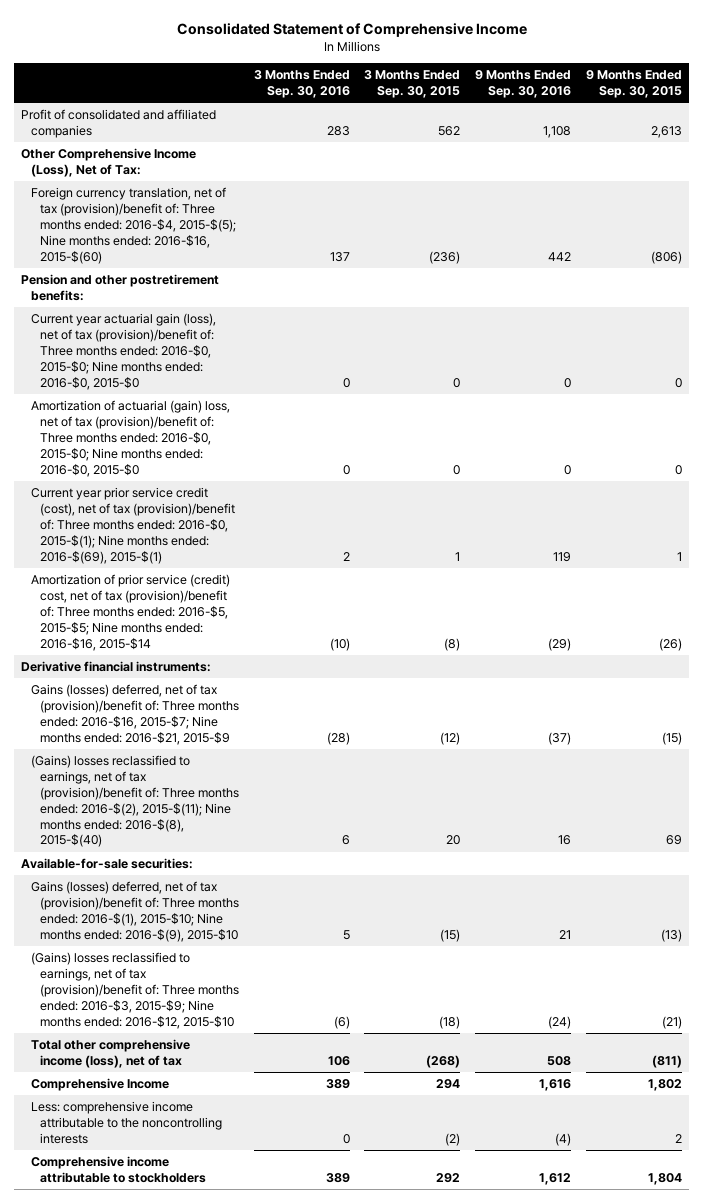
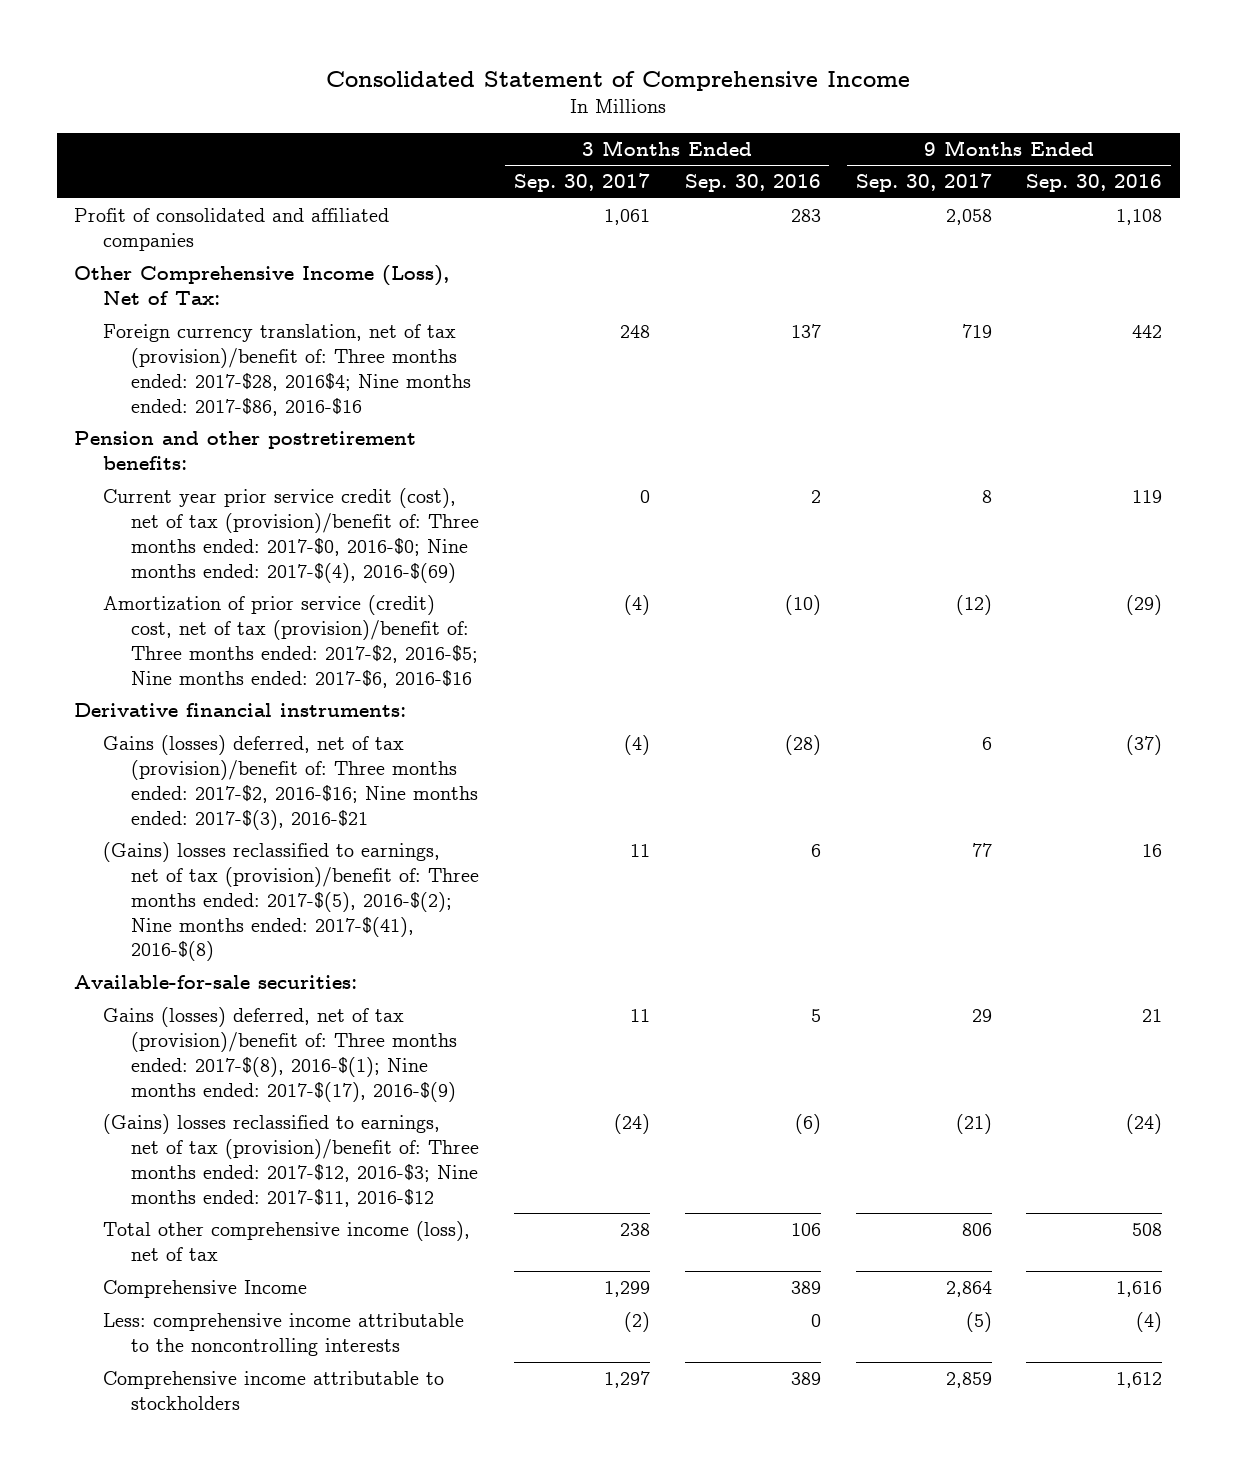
[364,70,461,99] 3 Months Ended Sep. 30, 2015 -> none
[585,70,682,99] 9 Months Ended Sep. 30, 2015 -> none
none -> [513,173,650,193] Sep. 30, 2017
none -> [855,173,992,193] Sep. 30, 2017
[30,187,237,264] Foreign currency translation, net of tax (provision)/benefit of: Three months ended: 2016-$4, 2015-$(5); Nine months ended: 2016-$16, 2015-$(60) -> [102,324,472,416] Foreign currency translation, net of tax (provision)/benefit of: Three months ended: 2017-$28, 2016$4; Nine months ended: 2017-$86, 2016-$16
[30,313,216,390] Current year actuarial gain (loss), net of tax (provision)/benefit of: Three months ended: 2016-$0, 2015-$0; Nine months ended: 2016-$0, 2015-$0 -> none
[30,400,230,477] Amortization of actuarial (gain) loss, net of tax (provision)/benefit of: Three months ended: 2016-$0, 2015-$0; Nine months ended: 2016-$0, 2015-$0 -> none
[30,487,236,564] Current year prior service credit (cost), net of tax (provision)/benefit of: Three months ended: 2016-$0, 2015-$(1); Nine months ended: 2016-$(69), 2015-$(1) -> [102,488,480,583] Current year prior service credit (cost), net of tax (provision)/benefit of: Three months ended: 2017-$0, 2016-$0; Nine months ended: 2017-$(4), 2016-$(69)
[30,574,230,651] Amortization of prior service (credit) cost, net of tax (provision)/benefit of: Three months ended: 2016-$5, 2015-$5; Nine months ended: 2016-$16, 2015-$14 -> [102,595,479,688] Amortization of prior service (credit) cost, net of tax (provision)/benefit of: Three months ended: 2017-$2, 2016-$5; Nine months ended: 2017-$6, 2016-$16
[30,684,240,745] Gains (losses) deferred, net of tax (provision)/benefit of: Three months ended: 2016-$16, 2015-$7; Nine months ended: 2016-$21, 2015-$9 -> [102,735,479,830] Gains (losses) deferred, net of tax (provision)/benefit of: Three months ended: 2017-$2, 2016-$16; Nine months ended: 2017-$(3), 2016-$21
[30,755,240,848] (Gains) losses reclassified to earnings, net of tax (provision)/benefit of: Three months ended: 2016-$(2), 2015-$(11); Nine months ended: 2016-$(8), 2015-$(40) -> [102,842,480,962] (Gains) losses reclassified to earnings, net of tax (provision)/benefit of: Three months ended: 2017-$(5), 2016-$(2); Nine months ended: 2017-$(41), 2016-$(8)
[30,881,240,942] Gains (losses) deferred, net of tax (provision)/benefit of: Three months ended: 2016-$(1), 2015-$10; Nine months ended: 2016-$(9), 2015-$10 -> [102,1007,458,1102] Gains (losses) deferred, net of tax (provision)/benefit of: Three months ended: 2017-$(8), 2016-$(1); Nine months ended: 2017-$(17), 2016-$(9)
[30,952,240,1029] (Gains) losses reclassified to earnings, net of tax (provision)/benefit of: Three months ended: 2016-$3, 2015-$9; Nine months ended: 2016-$12, 2015-$10 -> [102,1114,480,1207] (Gains) losses reclassified to earnings, net of tax (provision)/benefit of: Three months ended: 2017-$12, 2016-$3; Nine months ended: 2017-$11, 2016-$12

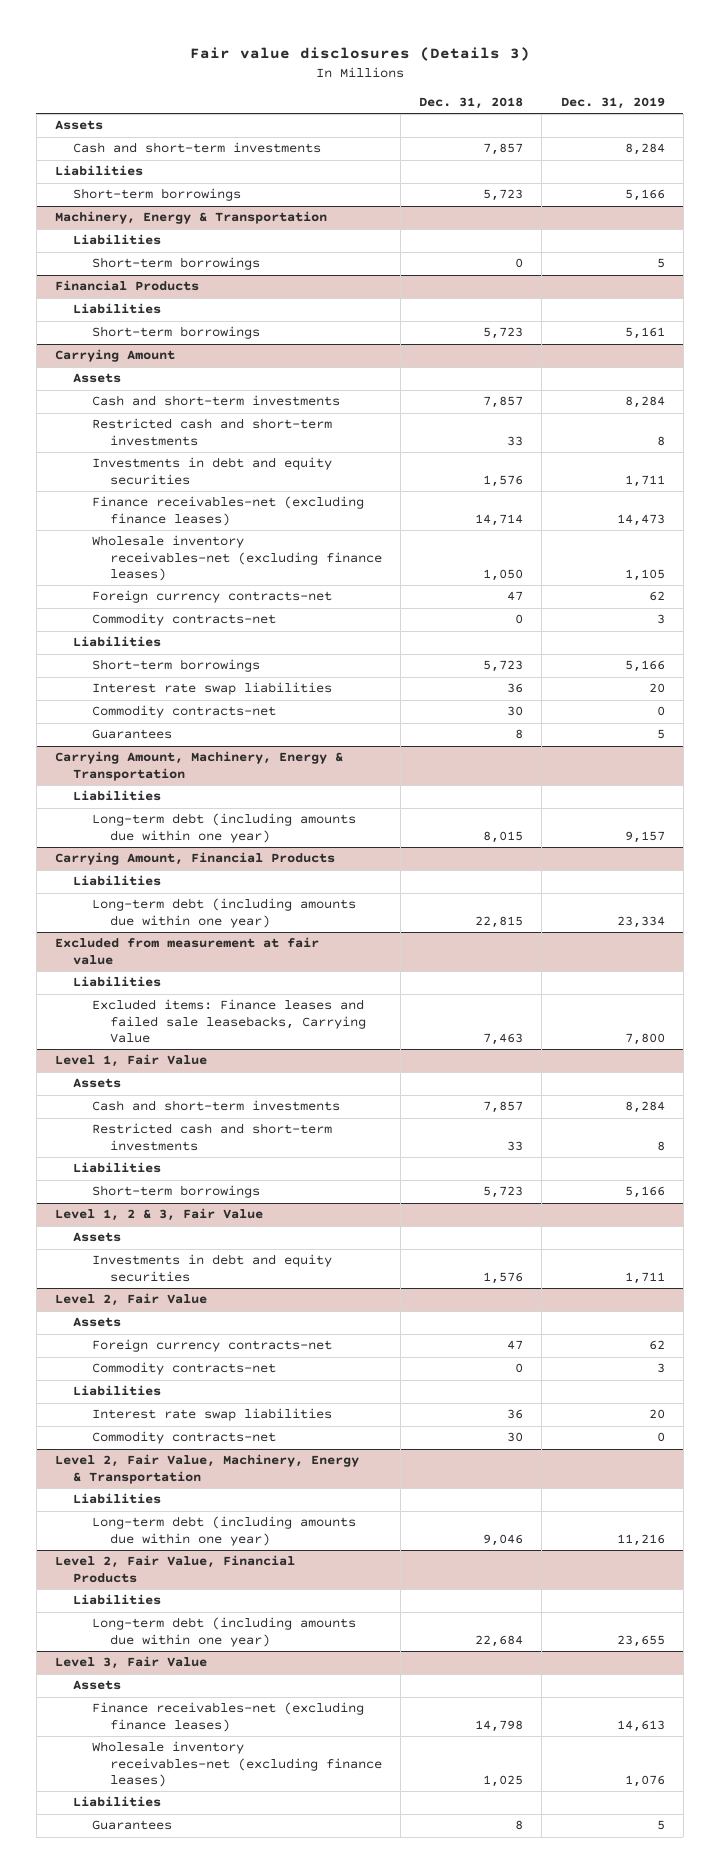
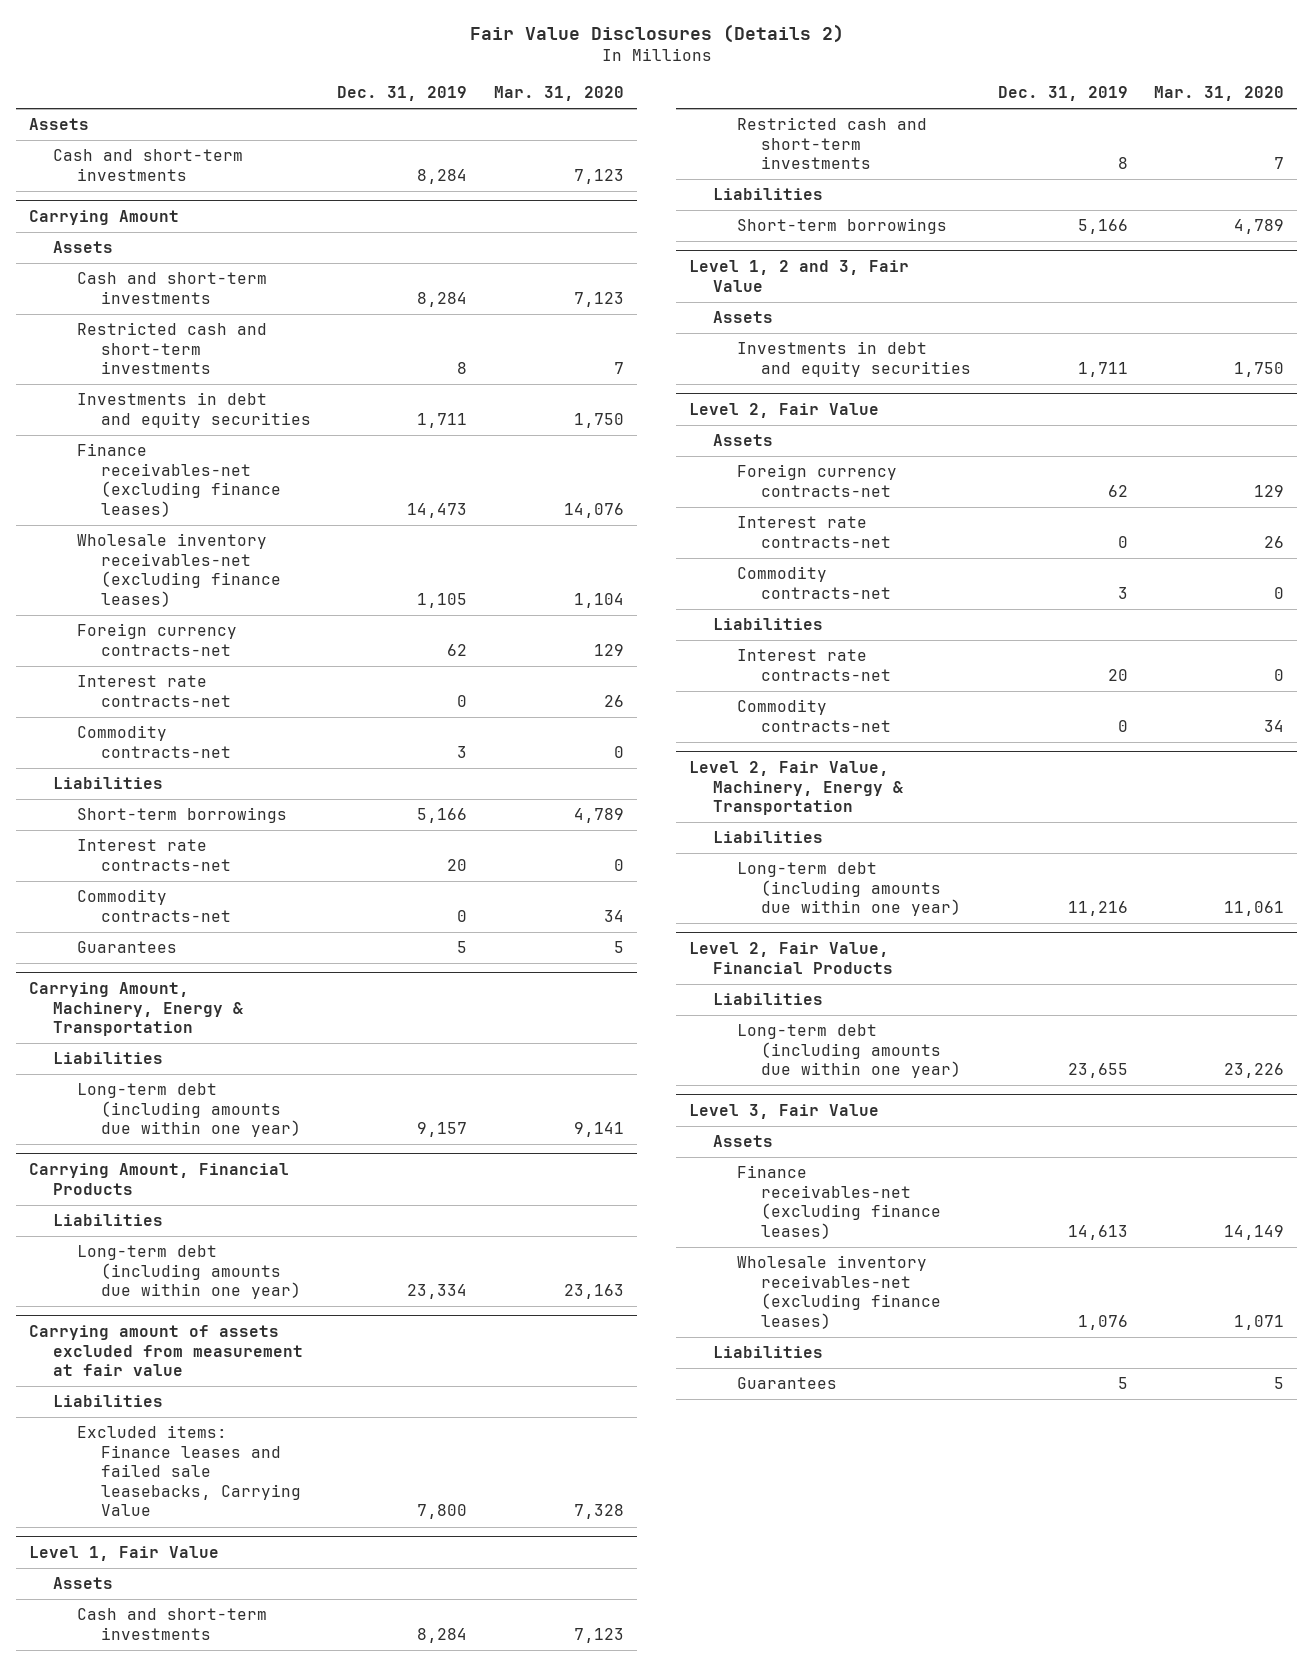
[189,46,530,61] Fair value disclosures (Details 3) -> [469,23,844,43] Fair Value Disclosures (Details 2)
[419,97,524,110] Dec. 31, 2018 -> none
none -> [493,86,624,102] Mar. 31, 2020
[54,165,143,177] Liabilities -> none
[73,188,242,202] Short-term borrowings -> none
[54,211,327,225] Machinery, Energy & Transportation -> none
[73,234,162,246] Liabilities -> none
[91,257,260,271] Short-term borrowings -> none
[54,280,199,292] Financial Products -> none
[73,303,162,315] Liabilities -> none
[91,326,260,340] Short-term borrowings -> none
none -> [76,675,231,707] Interest rate contracts-net
[91,682,332,696] Interest rate swap liabilities -> [76,839,231,871] Interest rate contracts-net
[54,937,319,965] Excluded from measurement at fair value -> [28,1325,303,1377] Carrying amount of assets excluded from measurement at fair value
[54,1208,263,1222] Level 1, 2 & 3, Fair Value -> [689,260,910,292] Level 1, 2 and 3, Fair Value
none -> [737,516,892,548] Interest rate contracts-net
[91,1408,332,1422] Interest rate swap liabilities -> [737,649,892,681] Interest rate contracts-net

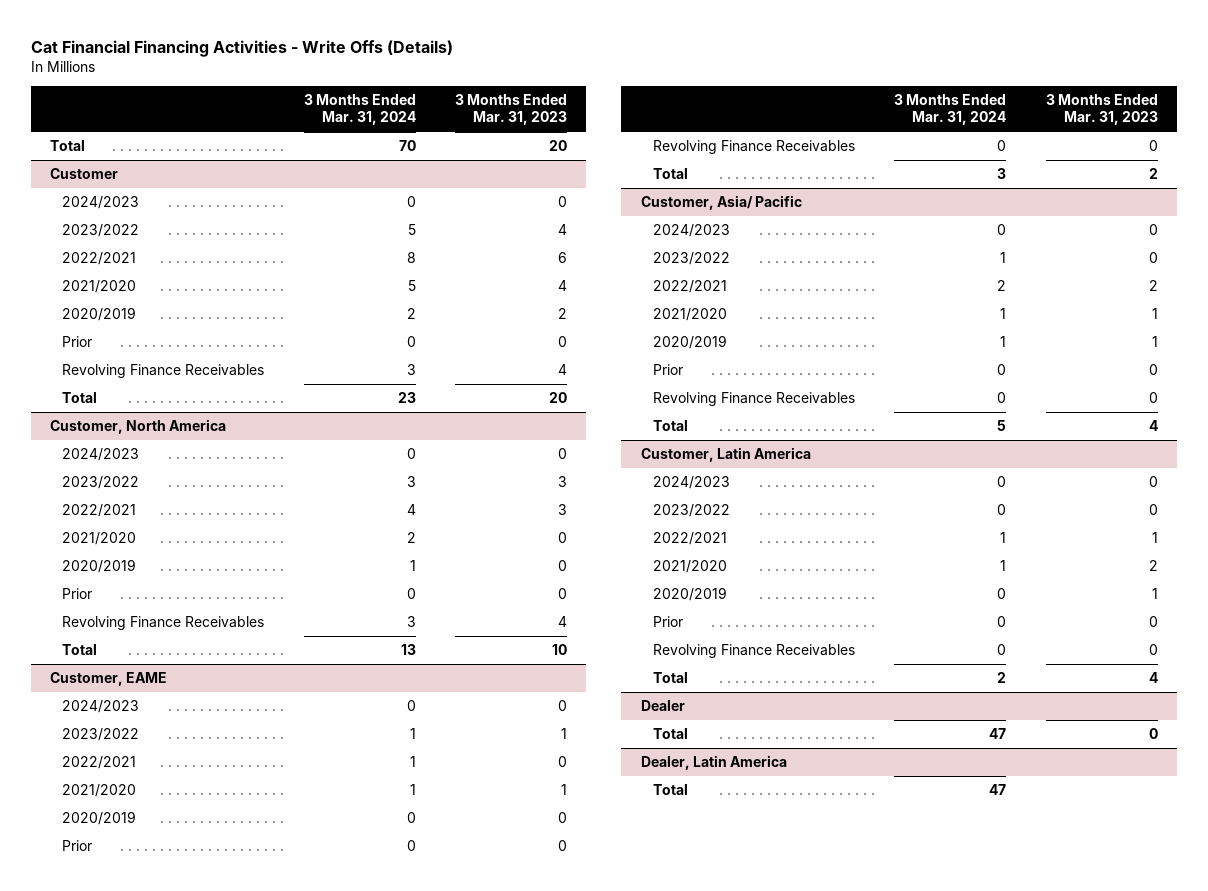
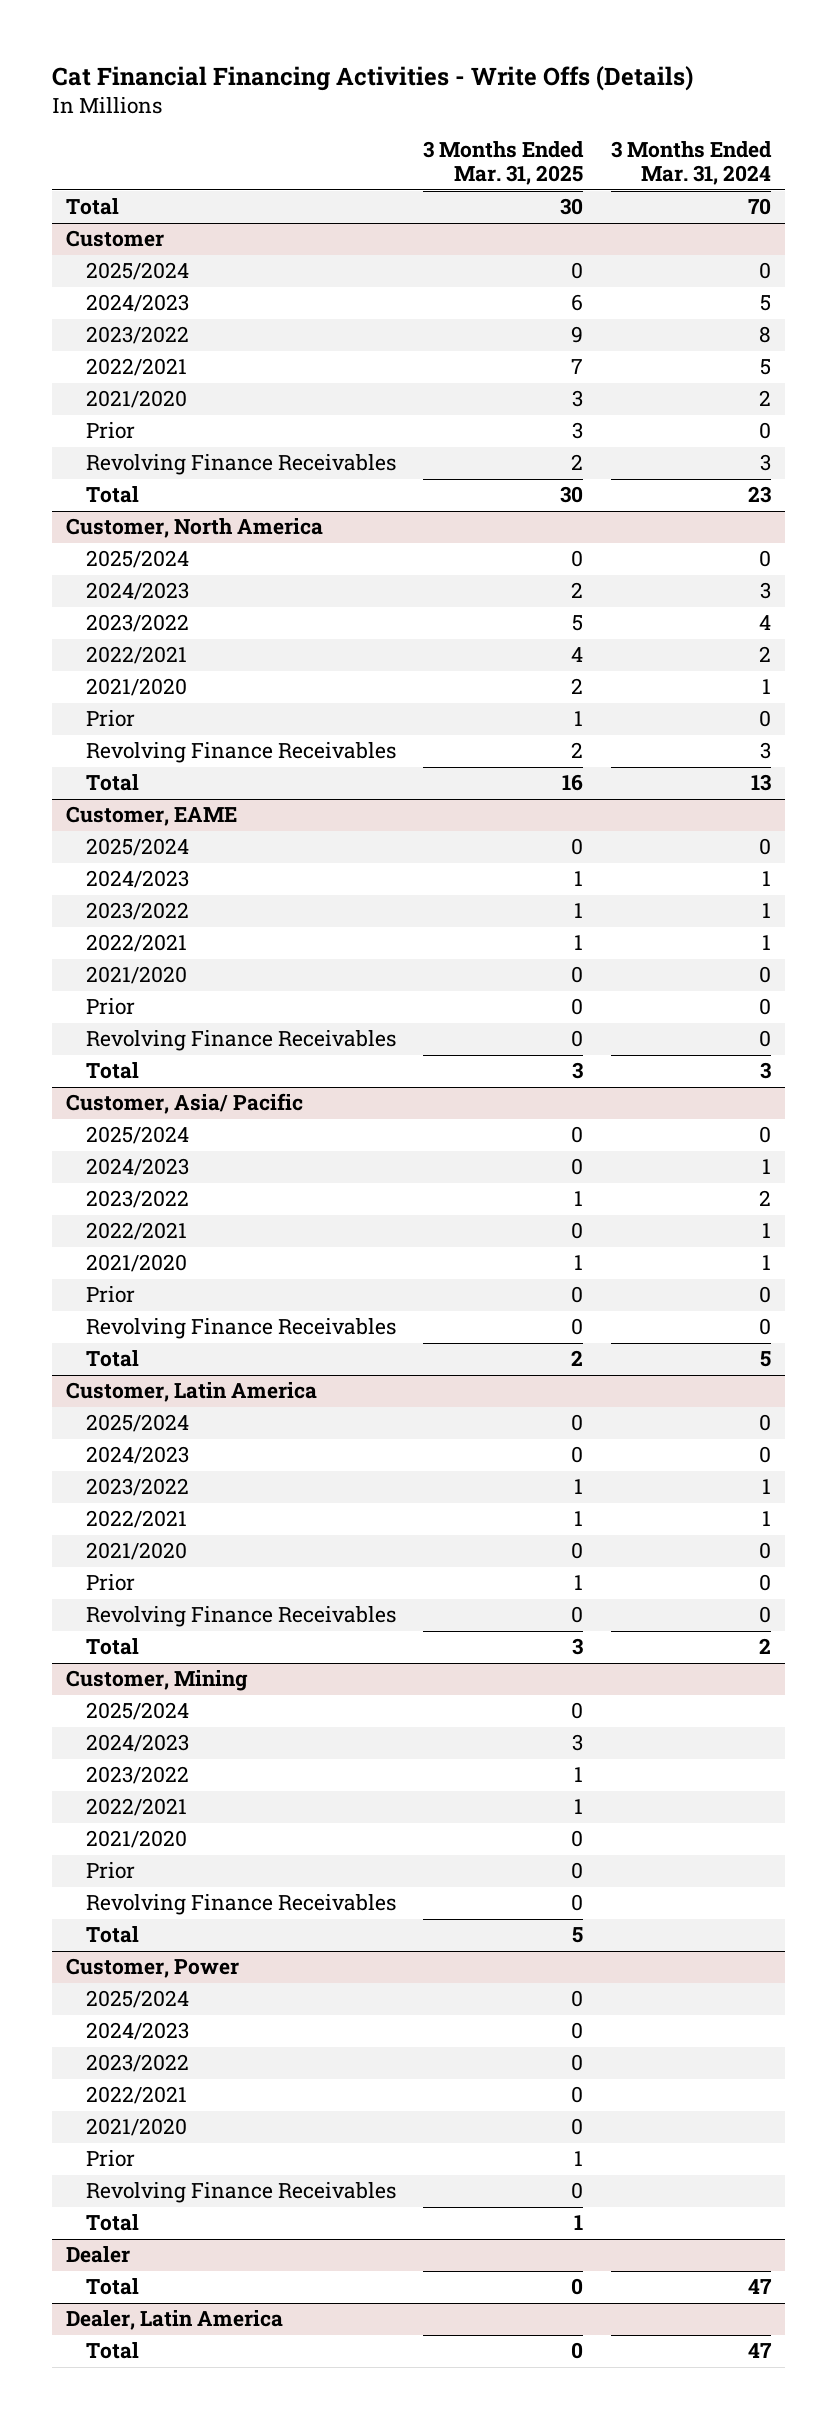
[454,93,567,126] 3 Months Ended Mar. 31, 2023 -> none
none -> [423,140,585,186] 3 Months Ended Mar. 31, 2025
[62,307,137,322] 2020/2019 -> none
none -> [85,262,189,281] 2025/2024
[406,196,416,208] 0 -> [759,295,771,312] 5
[407,224,416,236] 5 -> [758,326,771,344] 8
[406,252,416,264] 8 -> [759,359,771,376] 5
[407,280,416,292] 5 -> [758,390,771,407] 2
[62,559,137,574] 2020/2019 -> none
none -> [85,550,189,569] 2025/2024
[406,448,416,460] 0 -> [759,582,771,600] 3
[406,476,416,488] 3 -> [758,615,771,631] 4
[406,504,416,516] 4 -> [758,646,771,663] 2
[406,532,416,544] 2 -> [761,679,771,695] 1
none -> [85,838,189,857] 2025/2024
[406,700,416,712] 0 -> [761,871,771,887] 1
[62,811,137,826] 2020/2019 -> none
[409,784,416,796] 1 -> [758,966,771,984] 0
none -> [85,1126,189,1145] 2025/2024
[997,224,1007,236] 0 -> [761,1159,771,1175] 1
[1000,252,1007,264] 1 -> [758,1190,771,1207] 2
[997,280,1007,292] 2 -> [761,1223,771,1239] 1
[653,335,728,350] 2020/2019 -> none
none -> [85,1414,189,1433] 2025/2024
[997,504,1007,516] 0 -> [761,1479,771,1495] 1
[653,587,728,602] 2020/2019 -> none
[1000,560,1007,572] 1 -> [758,1542,771,1560] 0
none -> [66,1670,249,1692] Customer, Mining
none -> [85,1702,189,1721] 2025/2024
none -> [85,1734,189,1753] 2024/2023
none -> [85,1766,189,1785] 2023/2022
none -> [85,1798,187,1817] 2022/2021
none -> [85,1830,187,1849] 2021/2020
none -> [85,1862,135,1880] Prior
none -> [85,1894,396,1916] Revolving Finance Receivables
none -> [85,1926,139,1944] Total
none -> [66,1958,240,1979] Customer, Power
none -> [85,1990,189,2009] 2025/2024
none -> [85,2022,189,2041] 2024/2023
none -> [85,2054,189,2073] 2023/2022
none -> [85,2086,187,2105] 2022/2021
none -> [85,2118,187,2137] 2021/2020
none -> [85,2150,135,2168] Prior
none -> [85,2182,396,2204] Revolving Finance Receivables
none -> [85,2214,139,2232] Total

